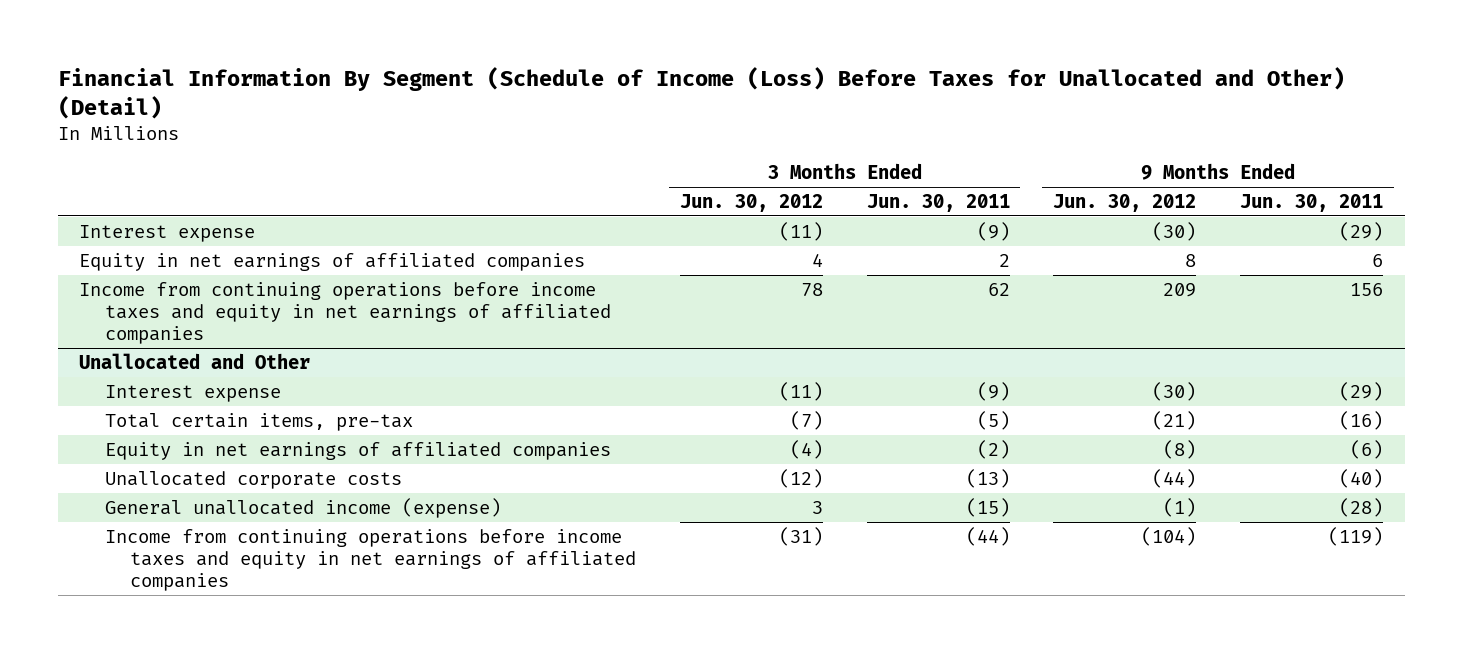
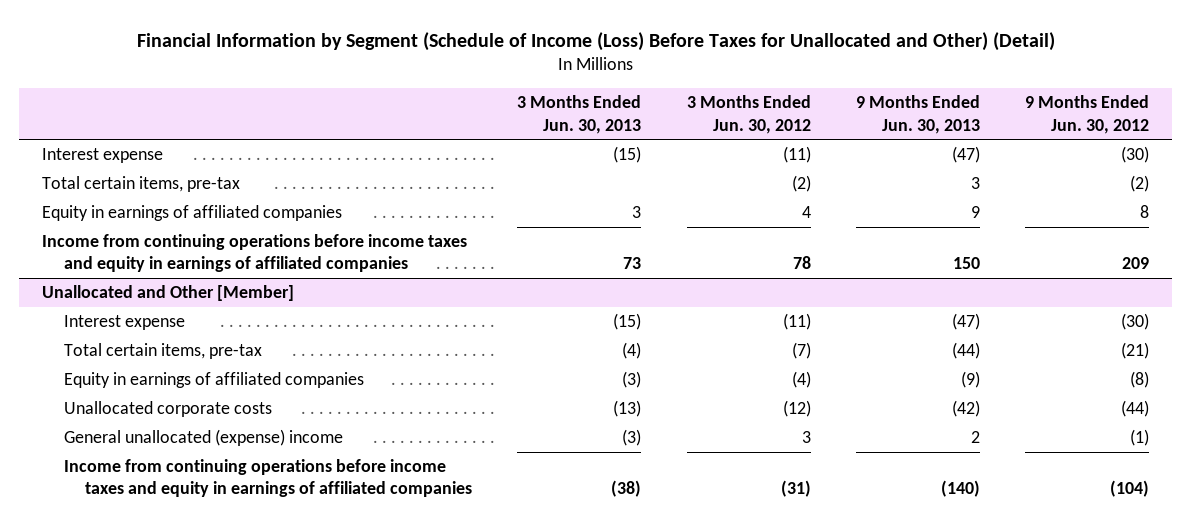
[57,67,1345,120] Financial Information By Segment (Schedule of Income (Loss) Before Taxes for Unallocated and Other) (Detail) -> [136,31,1055,51] Financial Information by Segment (Schedule of Income (Loss) Before Taxes for Unallocated and Other) (Detail)
[866,193,1010,212] Jun. 30, 2011 -> none
[1240,193,1384,212] Jun. 30, 2011 -> none
none -> [517,95,642,134] 3 Months Ended Jun. 30, 2013
none -> [855,95,980,134] 9 Months Ended Jun. 30, 2013
none -> [42,176,241,193] Total certain items, pre-tax
[79,252,586,271] Equity in net earnings of affiliated companies -> [42,205,343,222] Equity in earnings of affiliated companies
[79,281,611,344] Income from continuing operations before income taxes and equity in net earnings of affiliated companies -> [42,234,468,273] Income from continuing operations before income taxes and equity in earnings of affiliated companies
[79,352,311,369] Unallocated and Other -> [42,285,295,302] Unallocated and Other [Member]
[104,441,611,460] Equity in net earnings of affiliated companies -> [63,372,364,389] Equity in earnings of affiliated companies
[104,497,501,518] General unallocated income (expense) -> [63,429,343,447] General unallocated (expense) income
[104,528,636,591] Income from continuing operations before income taxes and equity in net earnings of affiliated companies -> [63,459,473,498] Income from continuing operations before income taxes and equity in earnings of affiliated companies

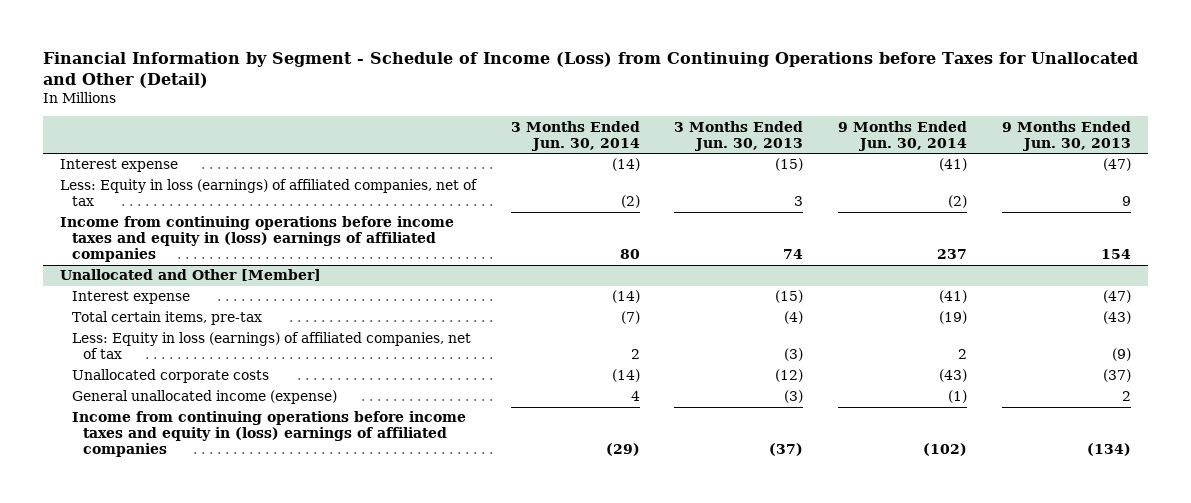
[136,31,1055,51] Financial Information by Segment (Schedule of Income (Loss) Before Taxes for Unallocated and Other) (Detail) -> [42,51,1138,88] Financial Information by Segment - Schedule of Income (Loss) from Continuing Operations before Taxes for Unallocated and Other (Detail)
[686,95,811,134] 3 Months Ended Jun. 30, 2012 -> none
[1025,95,1150,134] 9 Months Ended Jun. 30, 2012 -> none
none -> [510,120,640,151] 3 Months Ended Jun. 30, 2014
none -> [838,120,968,151] 9 Months Ended Jun. 30, 2014
[42,176,241,193] Total certain items, pre-tax -> none
[42,205,343,222] Equity in earnings of affiliated companies -> [59,179,478,207] Less: Equity in loss (earnings) of affiliated companies, net of tax
[42,234,468,273] Income from continuing operations before income taxes and equity in earnings of affiliated companies -> [59,216,454,263] Income from continuing operations before income taxes and equity in (loss) earnings of affiliated companies
[623,257,642,270] 73 -> [783,249,804,260] 74
[952,257,980,270] 150 -> [1100,249,1131,260] 154
[951,342,980,360] (44) -> [1102,311,1131,325] (43)
[63,372,364,389] Equity in earnings of affiliated companies -> [71,332,471,360] Less: Equity in loss (earnings) of affiliated companies, net of tax
[613,400,642,418] (13) -> [775,369,804,383] (12)
[951,400,980,418] (42) -> [1102,369,1131,383] (37)
[63,429,343,447] General unallocated (expense) income -> [71,390,337,405] General unallocated income (expense)
[63,459,473,498] Income from continuing operations before income taxes and equity in earnings of affiliated companies -> [71,411,466,458] Income from continuing operations before income taxes and equity in (loss) earnings of affiliated companies
[611,480,642,498] (38) -> [769,443,804,457] (37)
[940,480,980,498] (140) -> [1086,443,1131,457] (134)

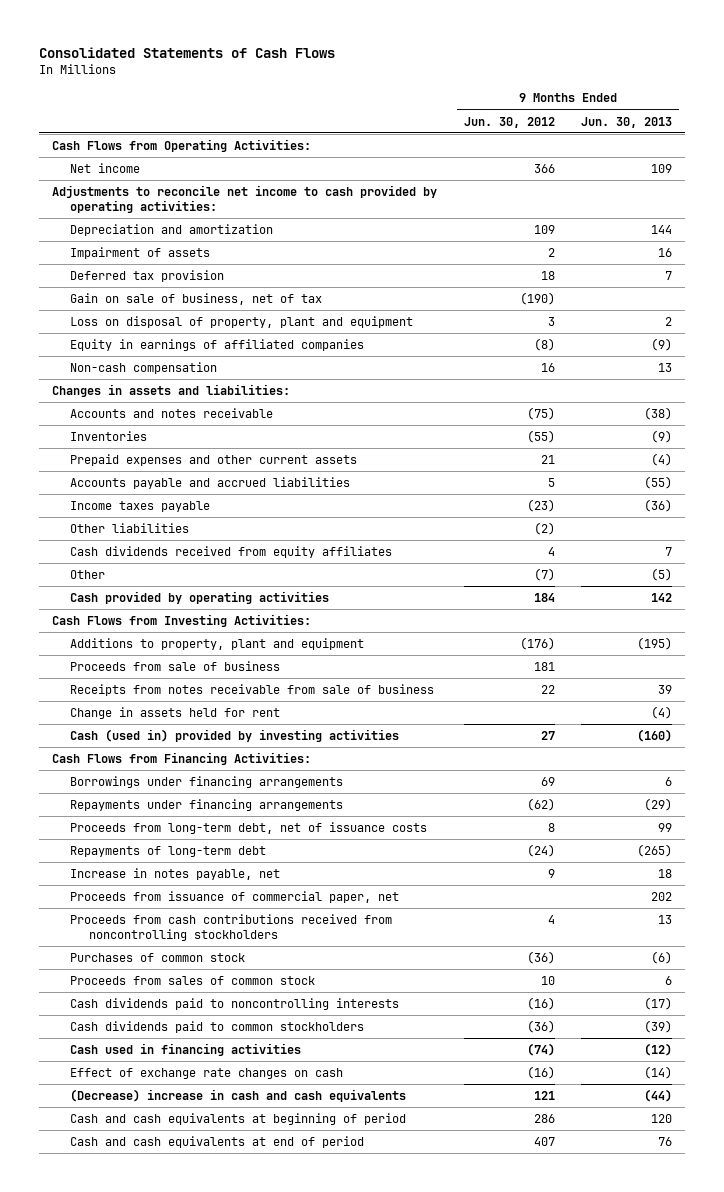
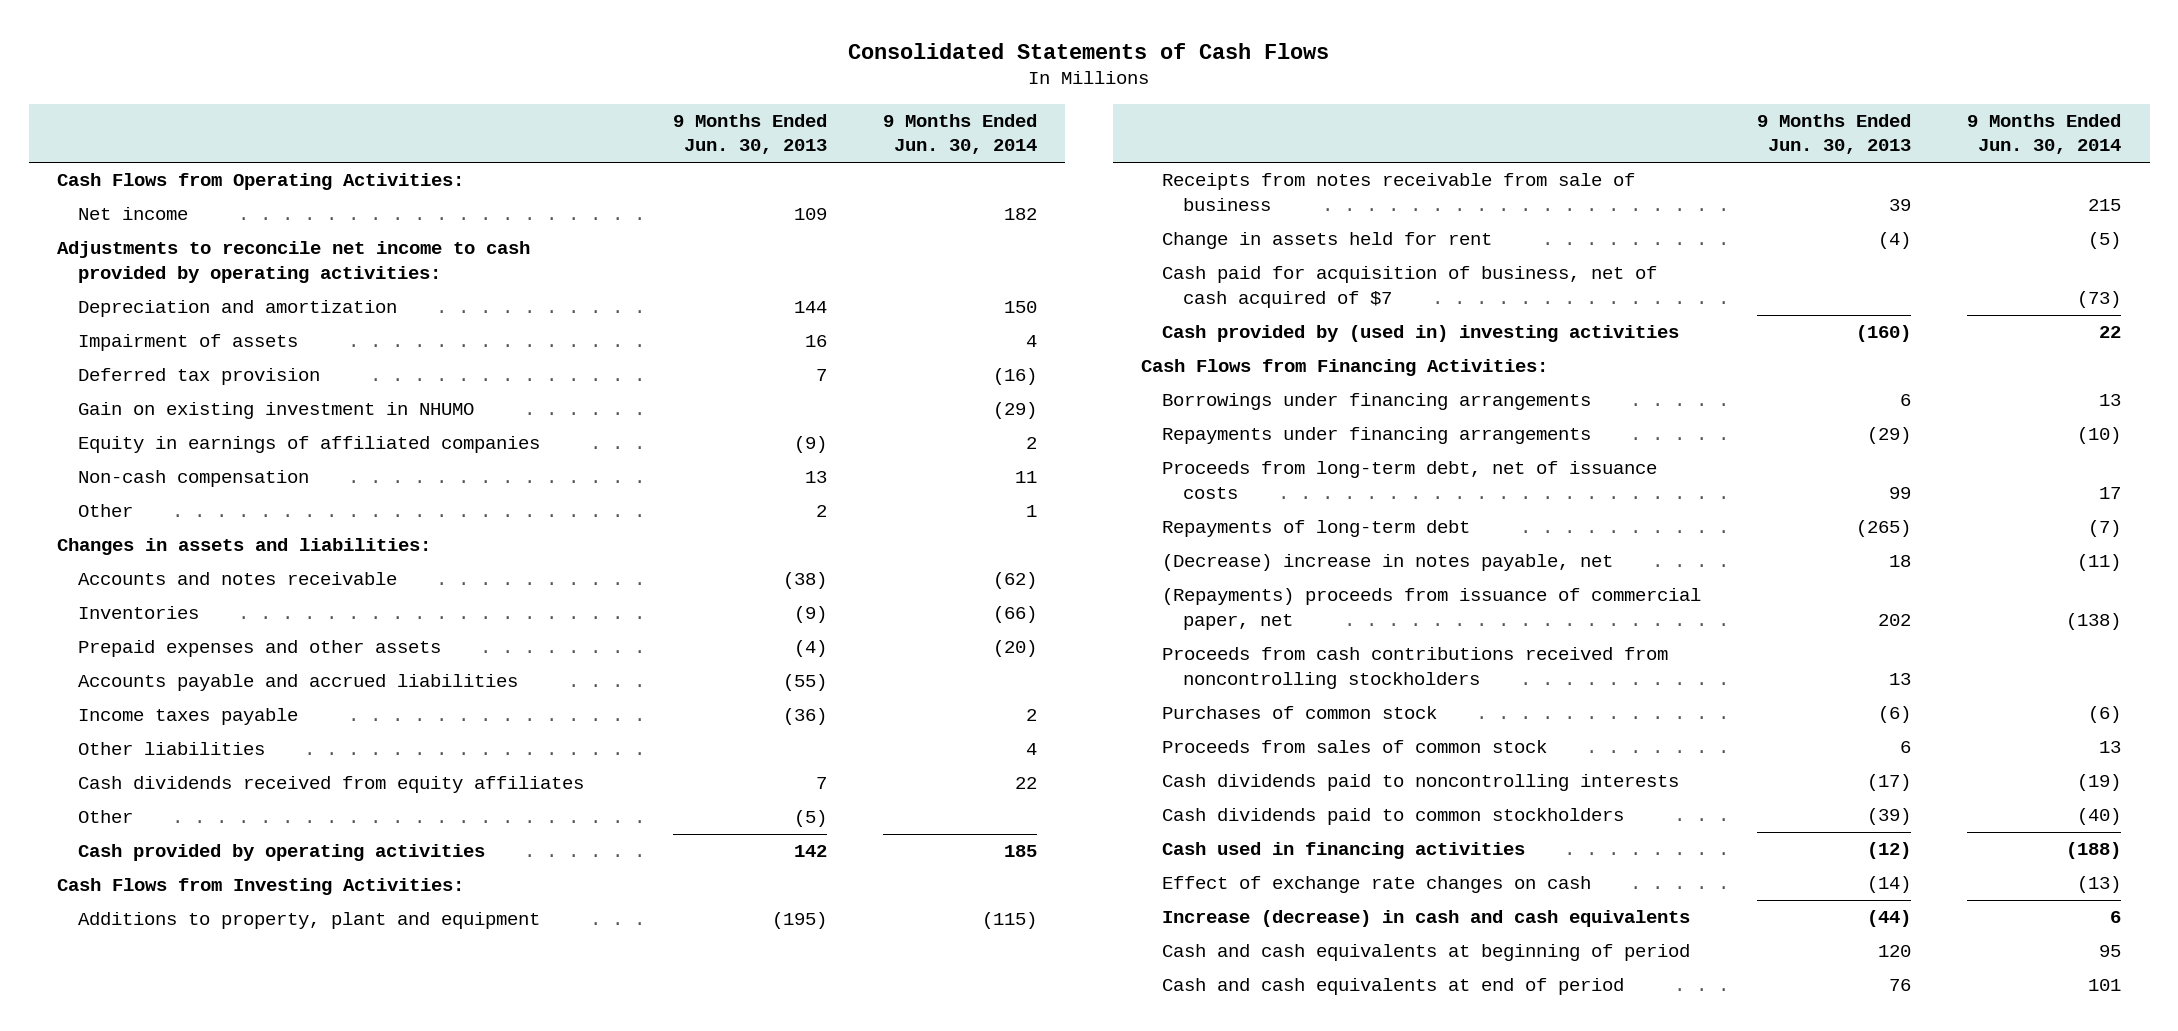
[463,116,555,128] Jun. 30, 2012 -> none
none -> [883,114,1038,155] 9 Months Ended Jun. 30, 2014
[70,293,323,306] Gain on sale of business, net of tax -> none
[70,316,414,329] Loss on disposal of property, plant and equipment -> none
none -> [77,402,474,420] Gain on existing investment in NHUMO
none -> [77,504,133,518] Other
[70,454,358,467] Prepaid expenses and other current assets -> [77,640,441,658] Prepaid expenses and other assets
[70,661,281,672] Proceeds from sale of business -> none
none -> [1161,266,1657,308] Cash paid for acquisition of business, net of cash acquired of $7
[70,729,400,743] Cash (used in) provided by investing activities -> [1161,325,1679,343] Cash provided by (used in) investing activities
[70,868,281,881] Increase in notes payable, net -> [1161,554,1613,572] (Decrease) increase in notes payable, net
[70,891,400,904] Proceeds from issuance of commercial paper, net -> [1161,588,1701,630] (Repayments) proceeds from issuance of commercial paper, net
[70,1089,407,1103] (Decrease) increase in cash and cash equivalents -> [1161,910,1690,928] Increase (decrease) in cash and cash equivalents

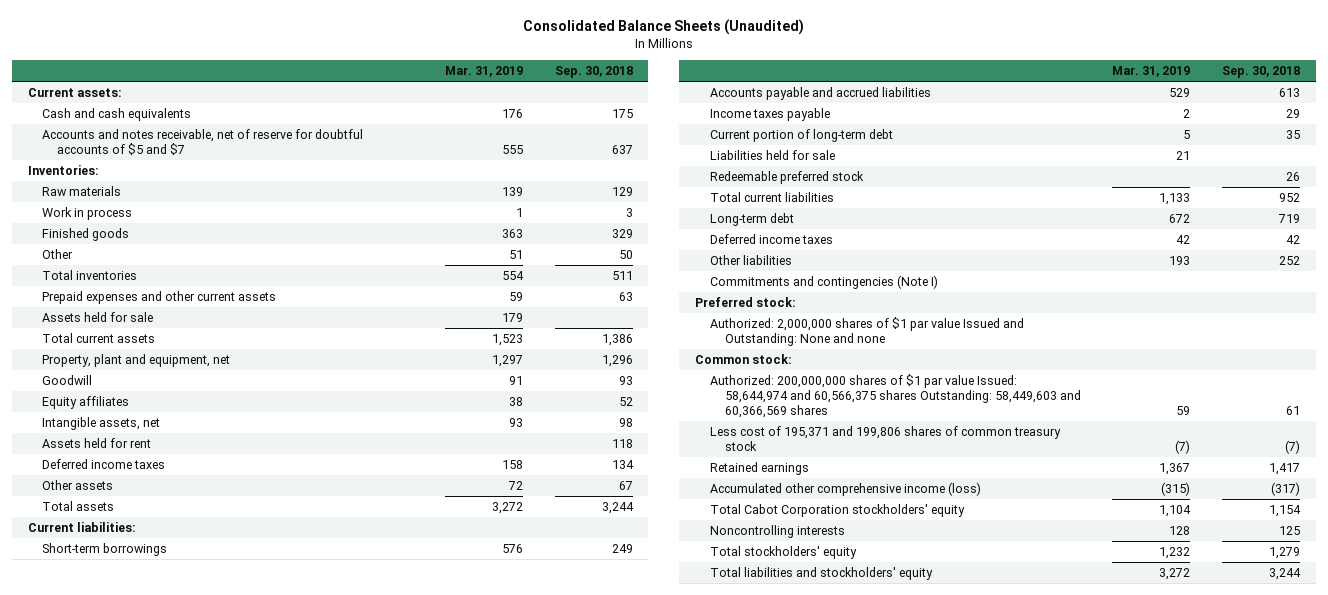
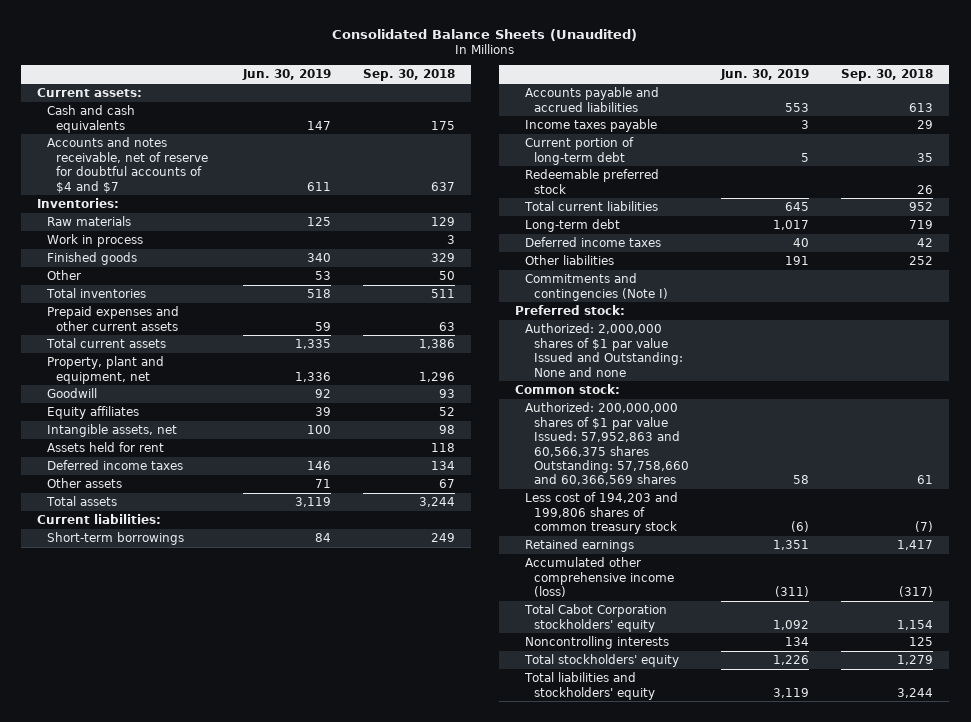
[444,66,523,78] Mar. 31, 2019 -> none
none -> [242,69,332,81] Jun. 30, 2019
[42,128,364,156] Accounts and notes receivable, net of reserve for doubtful accounts of $5 and $7 -> [46,137,209,193] Accounts and notes receivable, net of reserve for doubtful accounts of $4 and $7
[42,311,154,322] Assets held for sale -> none
[709,149,835,160] Liabilities held for sale -> none
[709,373,1081,419] Authorized: 200,000,000 shares of $1 par value Issued: 58,644,974 and 60,566,375 shares Outstanding: 58,449,603 and 60,366,569 shares -> [524,402,690,486] Authorized: 200,000,000 shares of $1 par value Issued: 57,952,863 and 60,566,375 shares Outstanding: 57,758,660 and 60,366,569 shares
[709,425,1061,452] Less cost of 195,371 and 199,806 shares of common treasury stock -> [524,492,678,535] Less cost of 194,203 and 199,806 shares of common treasury stock

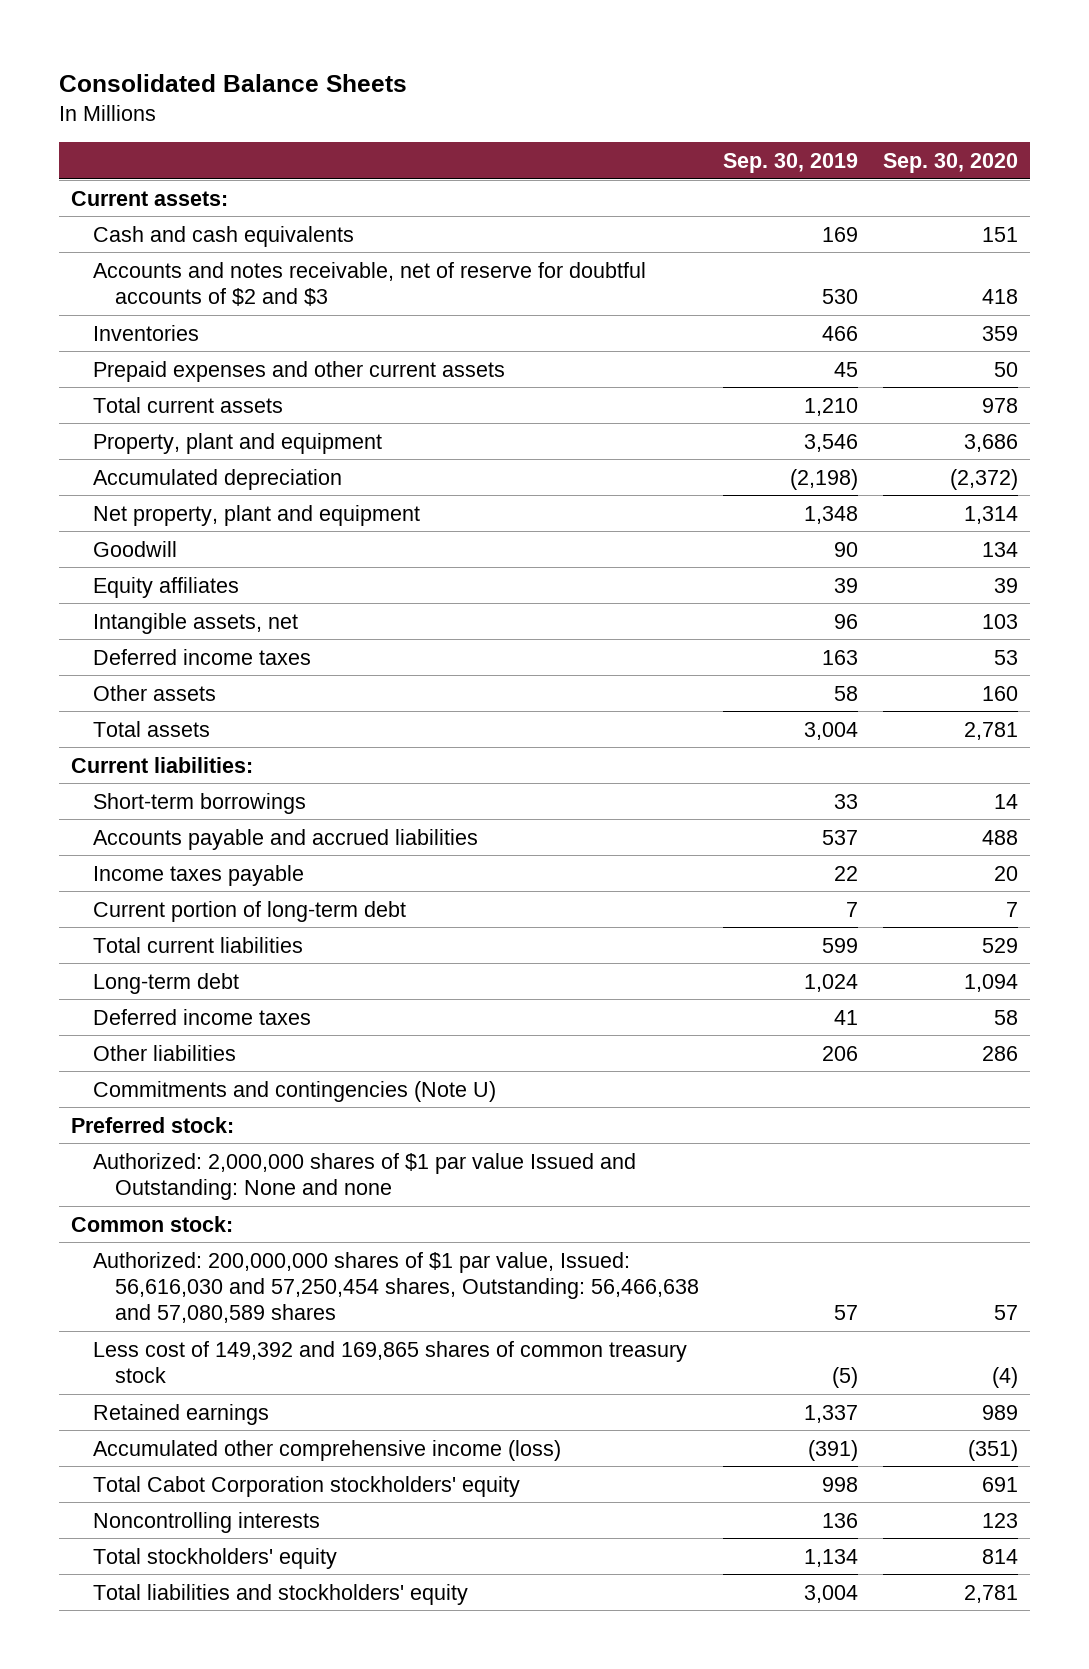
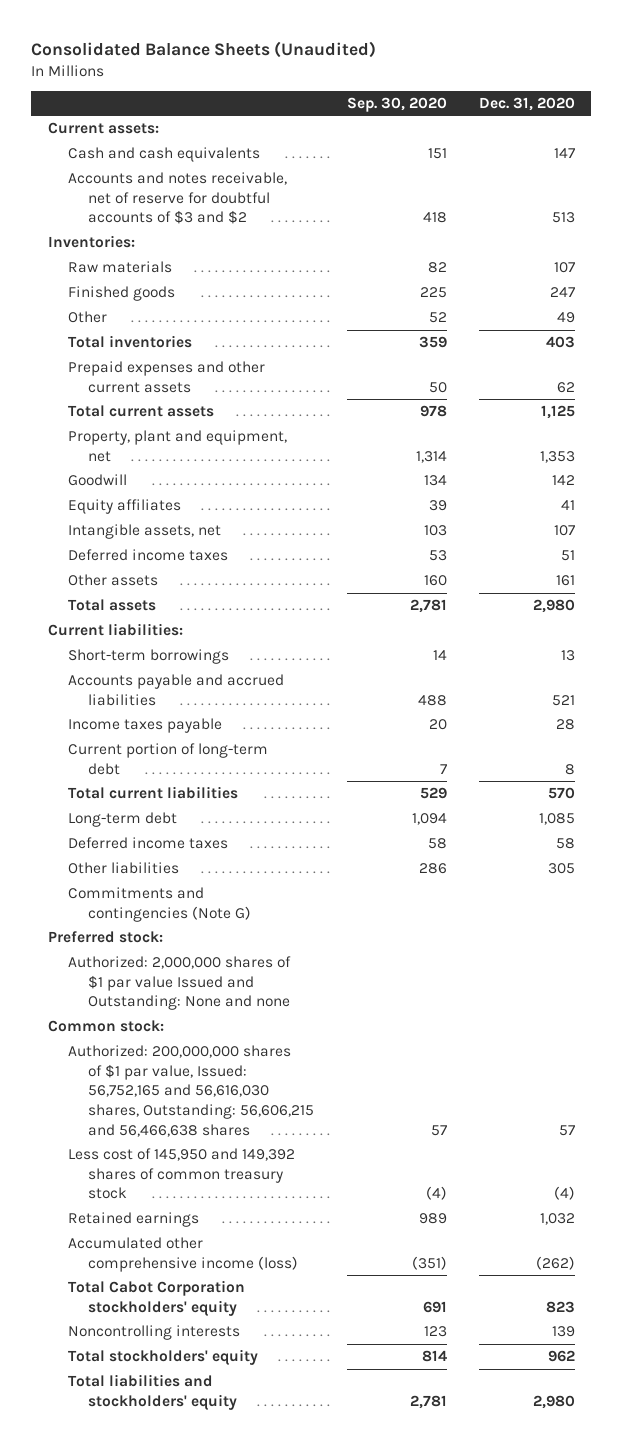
[58,73,407,92] Consolidated Balance Sheets -> [31,41,377,59] Consolidated Balance Sheets (Unaudited)
[723,152,859,173] Sep. 30, 2019 -> none
none -> [479,96,576,111] Dec. 31, 2020
[92,261,646,306] Accounts and notes receivable, net of reserve for doubtful accounts of $2 and $3 -> [67,172,287,225] Accounts and notes receivable, net of reserve for doubtful accounts of $3 and $2
none -> [47,235,135,249] Inventories:
none -> [67,261,172,274] Raw materials
none -> [67,286,175,302] Finished goods
none -> [67,311,107,324] Other
[92,324,199,341] Inventories -> [67,335,192,349] Total inventories
[92,432,382,454] Property, plant and equipment -> none
[92,468,342,490] Accumulated depreciation -> none
[92,504,420,526] Net property, plant and equipment -> [67,430,287,462] Property, plant and equipment, net
[92,1080,496,1102] Commitments and contingencies (Note U) -> [67,887,252,922] Commitments and contingencies (Note G)
[92,1251,699,1324] Authorized: 200,000,000 shares of $1 par value, Issued: 56,616,030 and 57,250,454 shares, Outstanding: 56,466,638 and 57,080,589 shares -> [67,1045,315,1137] Authorized: 200,000,000 shares of $1 par value, Issued: 56,752,165 and 56,616,030 shares, Outstanding: 56,606,215 and 56,466,638 shares
[92,1340,687,1383] Less cost of 149,392 and 169,865 shares of common treasury stock -> [67,1148,295,1200] Less cost of 145,950 and 149,392 shares of common treasury stock

